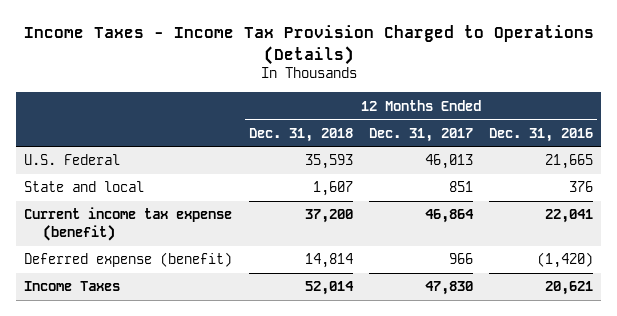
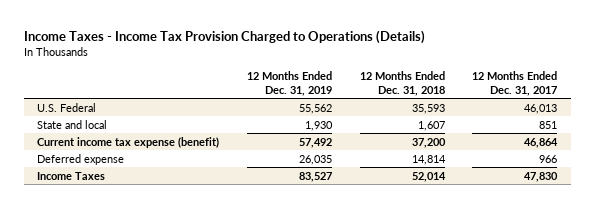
[488,127,593,142] Dec. 31, 2016 -> none
none -> [247,71,333,96] 12 Months Ended Dec. 31, 2019
[24,252,233,268] Deferred expense (benefit) -> [37,153,125,165] Deferred expense

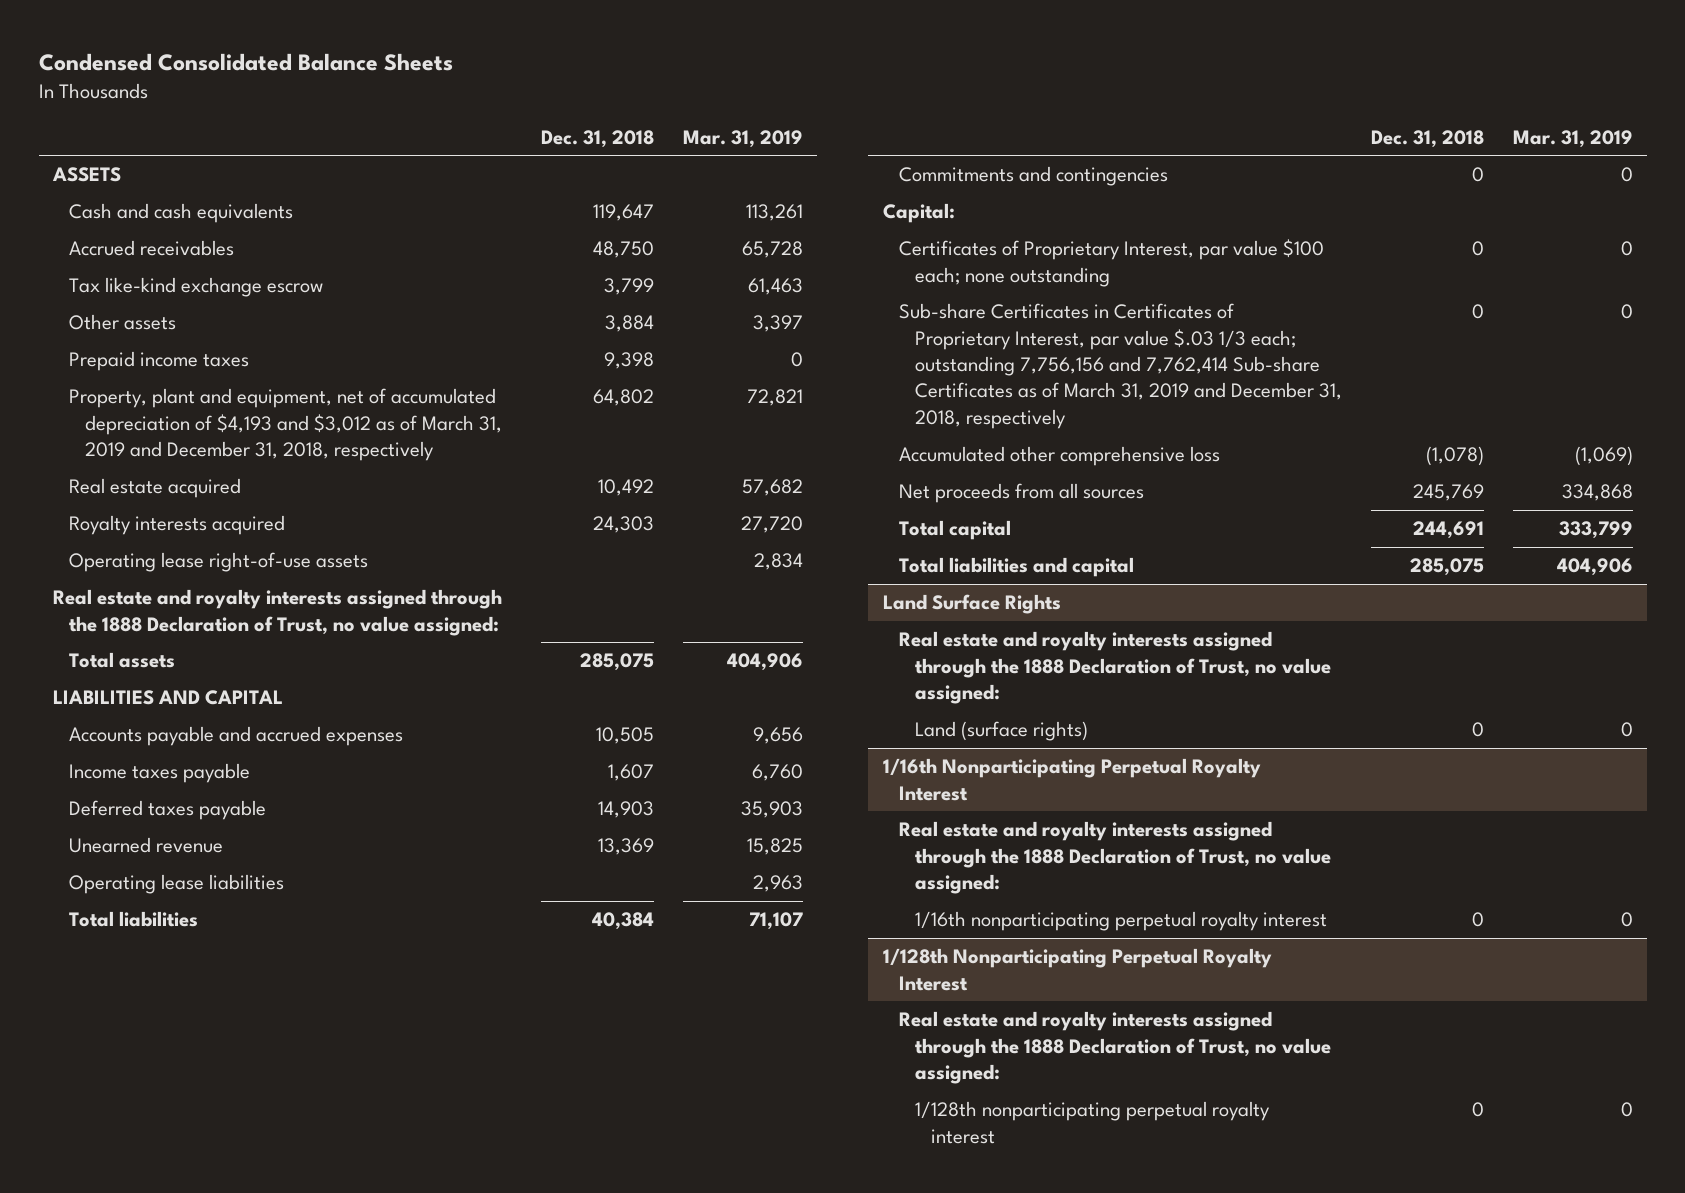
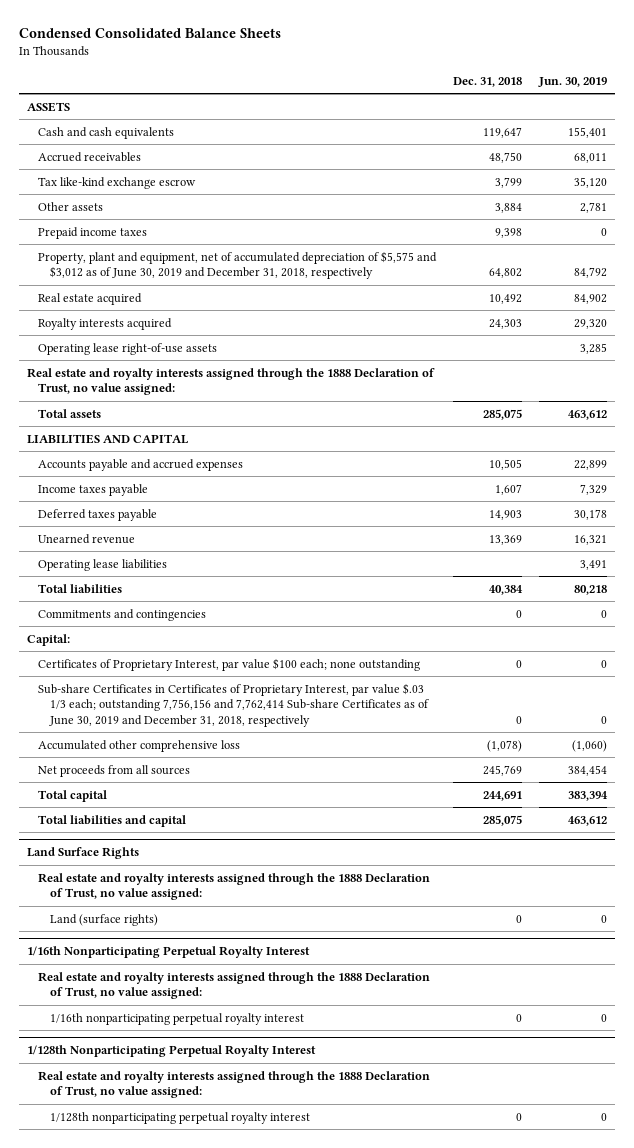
[682,129,803,148] Mar. 31, 2019 -> none
none -> [537,76,607,87] Jun. 30, 2019
[69,388,503,462] Property, plant and equipment, net of accumulated depreciation of $4,193 and $3,012 as of March 31, 2019 and December 31, 2018, respectively -> [38,250,438,280] Property, plant and equipment, net of accumulated depreciation of $5,575 and $3,012 as of June 30, 2019 and December 31, 2018, respectively
[898,303,1343,429] Sub-share Certificates in Certificates of Proprietary Interest, par value $.03 1/3 each; outstanding 7,756,156 and 7,762,414 Sub-share Certificates as of March 31, 2019 and December 31, 2018, respectively -> [38,682,429,727] Sub-share Certificates in Certificates of Proprietary Interest, par value $.03 1/3 each; outstanding 7,756,156 and 7,762,414 Sub-share Certificates as of June 30, 2019 and December 31, 2018, respectively

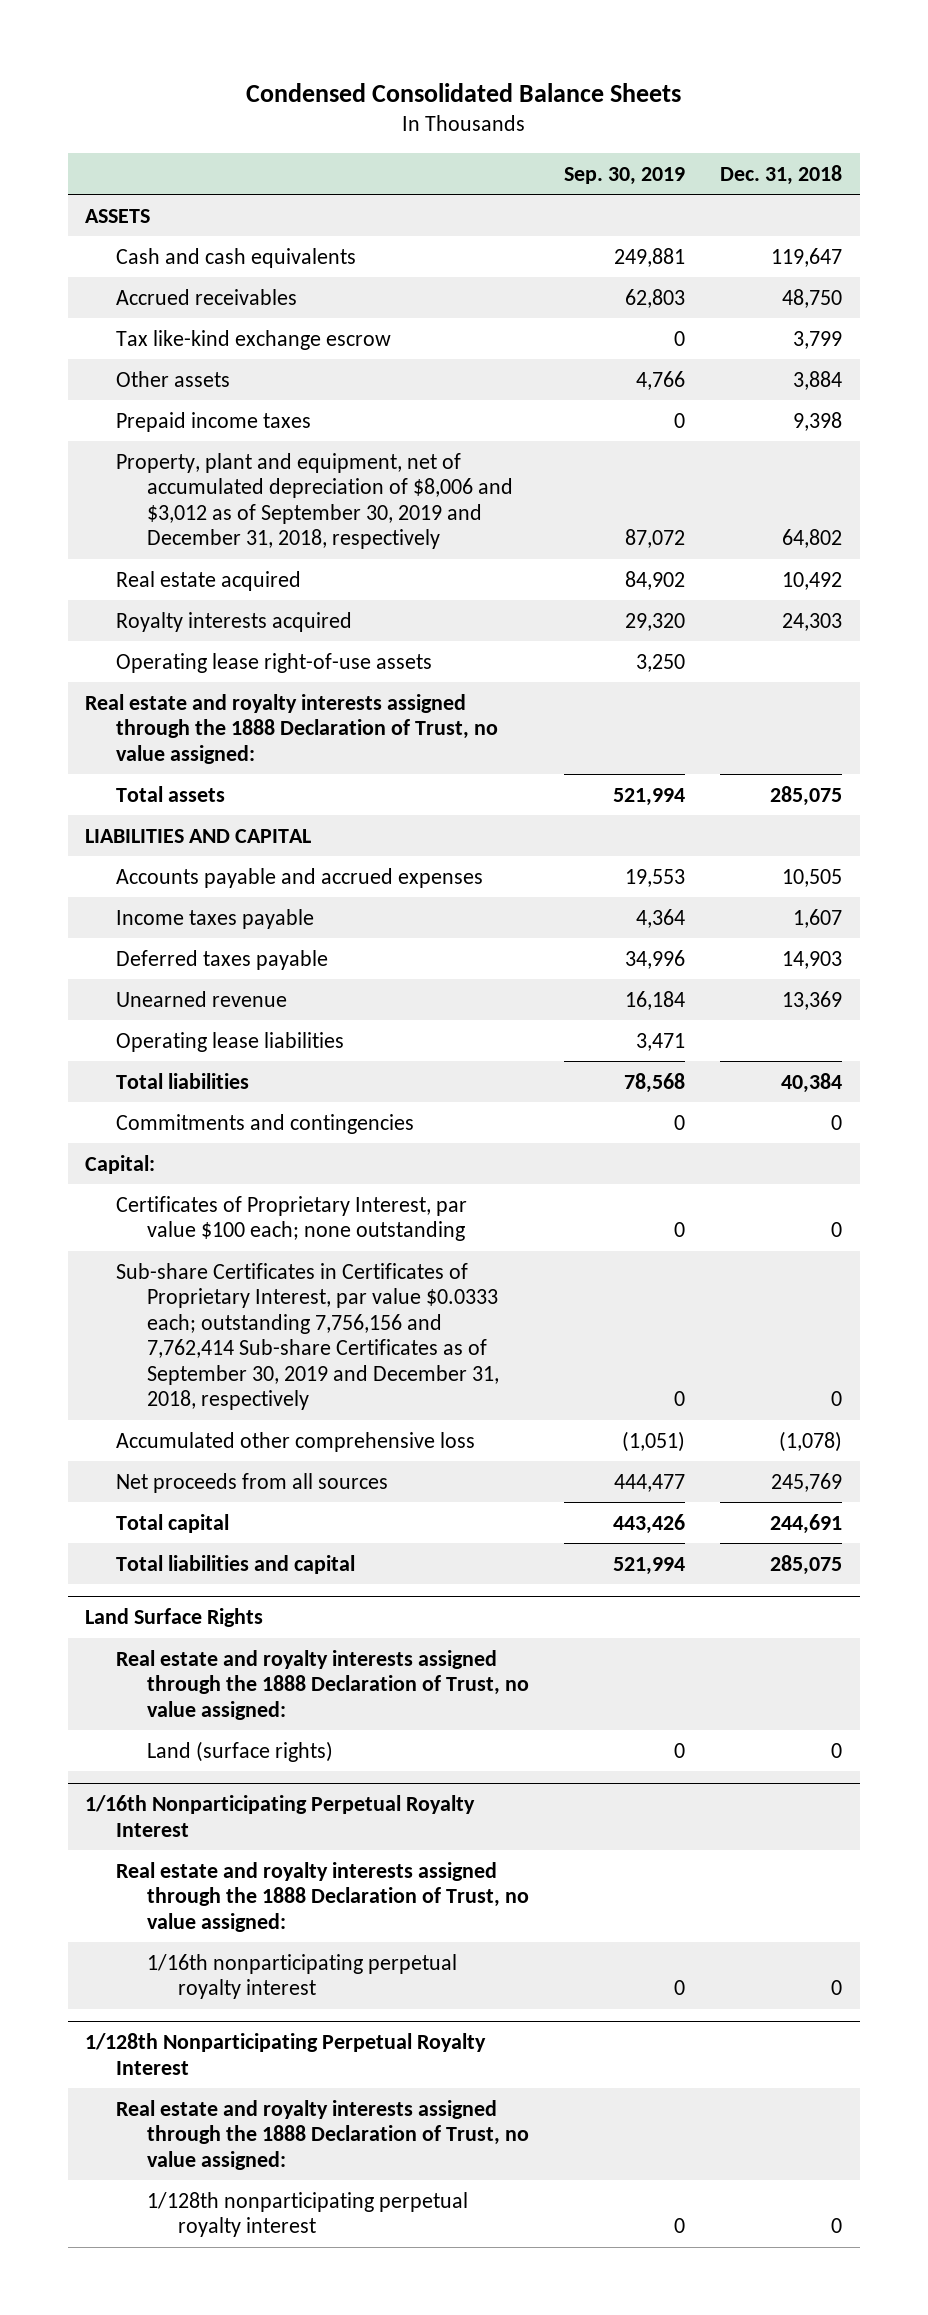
[537,76,607,87] Jun. 30, 2019 -> none
none -> [564,167,686,186] Sep. 30, 2019
[38,250,438,280] Property, plant and equipment, net of accumulated depreciation of $5,575 and $3,012 as of June 30, 2019 and December 31, 2018, respectively -> [116,452,514,550] Property, plant and equipment, net of accumulated depreciation of $8,006 and $3,012 as of September 30, 2019 and December 31, 2018, respectively
[38,682,429,727] Sub-share Certificates in Certificates of Proprietary Interest, par value $.03 1/3 each; outstanding 7,756,156 and 7,762,414 Sub-share Certificates as of June 30, 2019 and December 31, 2018, respectively -> [116,1262,500,1411] Sub-share Certificates in Certificates of Proprietary Interest, par value $0.0333 each; outstanding 7,756,156 and 7,762,414 Sub-share Certificates as of September 30, 2019 and December 31, 2018, respectively

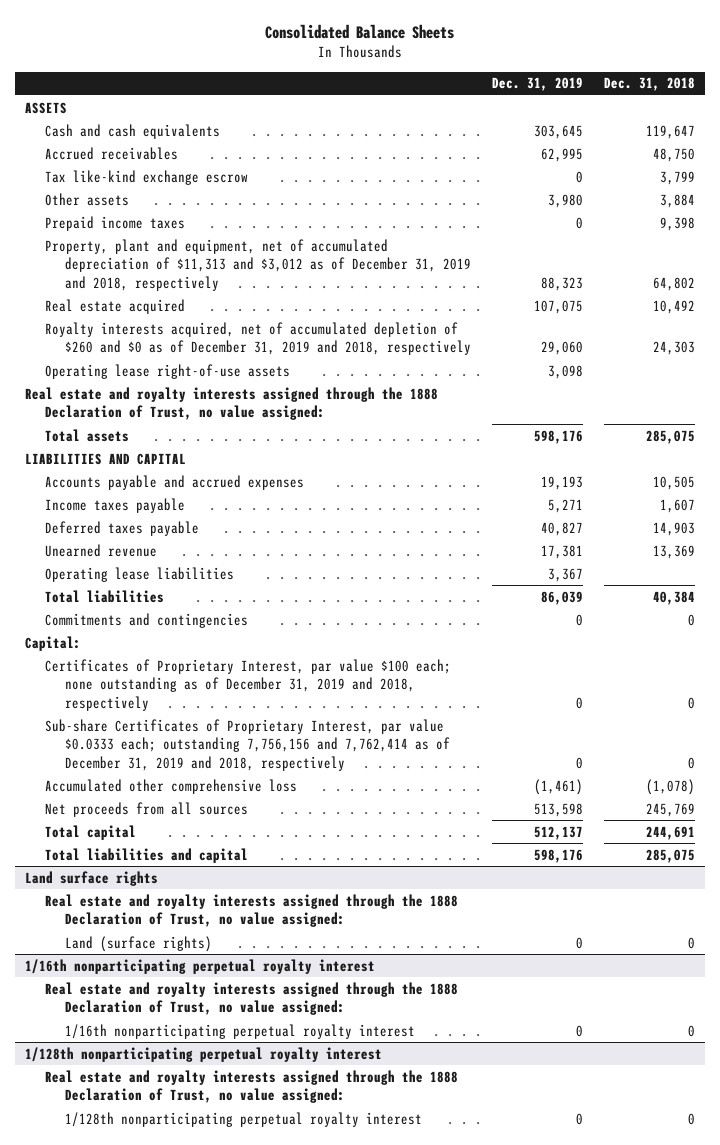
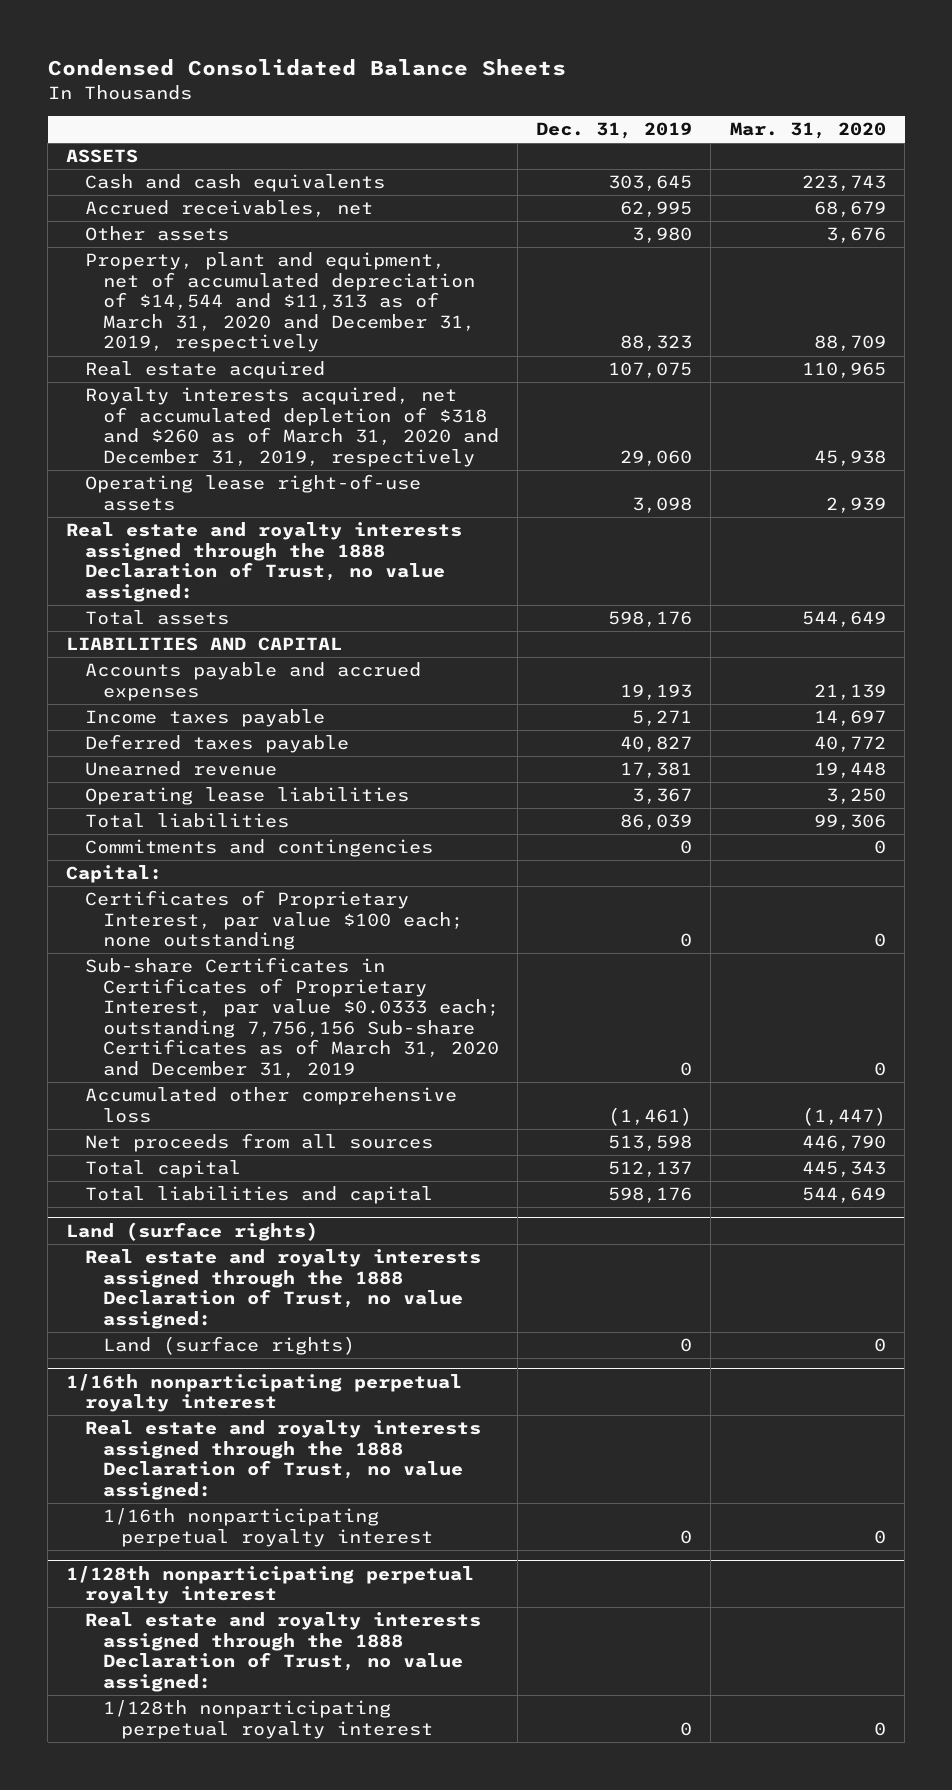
[265,23,455,39] Consolidated Balance Sheets -> [47,58,566,76] Condensed Consolidated Balance Sheets
[603,77,695,92] Dec. 31, 2018 -> none
none -> [729,122,886,140] Mar. 31, 2020
[45,169,249,185] Tax like-kind exchange escrow -> none
[45,146,179,160] Accrued receivables -> [84,200,373,218] Accrued receivables, net
[45,215,186,231] Prepaid income taxes -> none
[45,238,472,291] Property, plant and equipment, net of accumulated depreciation of $11,313 and $3,012 as of December 31, 2019 and 2018, respectively -> [84,252,475,353] Property, plant and equipment, net of accumulated depreciation of $14,544 and $11,313 as of March 31, 2020 and December 31, 2019, respectively
[45,321,472,356] Royalty interests acquired, net of accumulated depletion of $260 and $0 as of December 31, 2019 and 2018, respectively -> [84,387,499,467] Royalty interests acquired, net of accumulated depletion of $318 and $260 as of March 31, 2020 and December 31, 2019, respectively
[45,658,452,711] Certificates of Proprietary Interest, par value $100 each; none outstanding as of December 31, 2019 and 2018, respectively -> [84,890,463,951] Certificates of Proprietary Interest, par value $100 each; none outstanding
[45,718,451,771] Sub-share Certificates of Proprietary Interest, par value $0.0333 each; outstanding 7,756,156 and 7,762,414 as of December 31, 2019 and 2018, respectively -> [84,957,499,1079] Sub-share Certificates in Certificates of Proprietary Interest, par value $0.0333 each; outstanding 7,756,156 Sub-share Certificates as of March 31, 2020 and December 31, 2019
[25,870,159,886] Land surface rights -> [66,1221,319,1241] Land (surface rights)

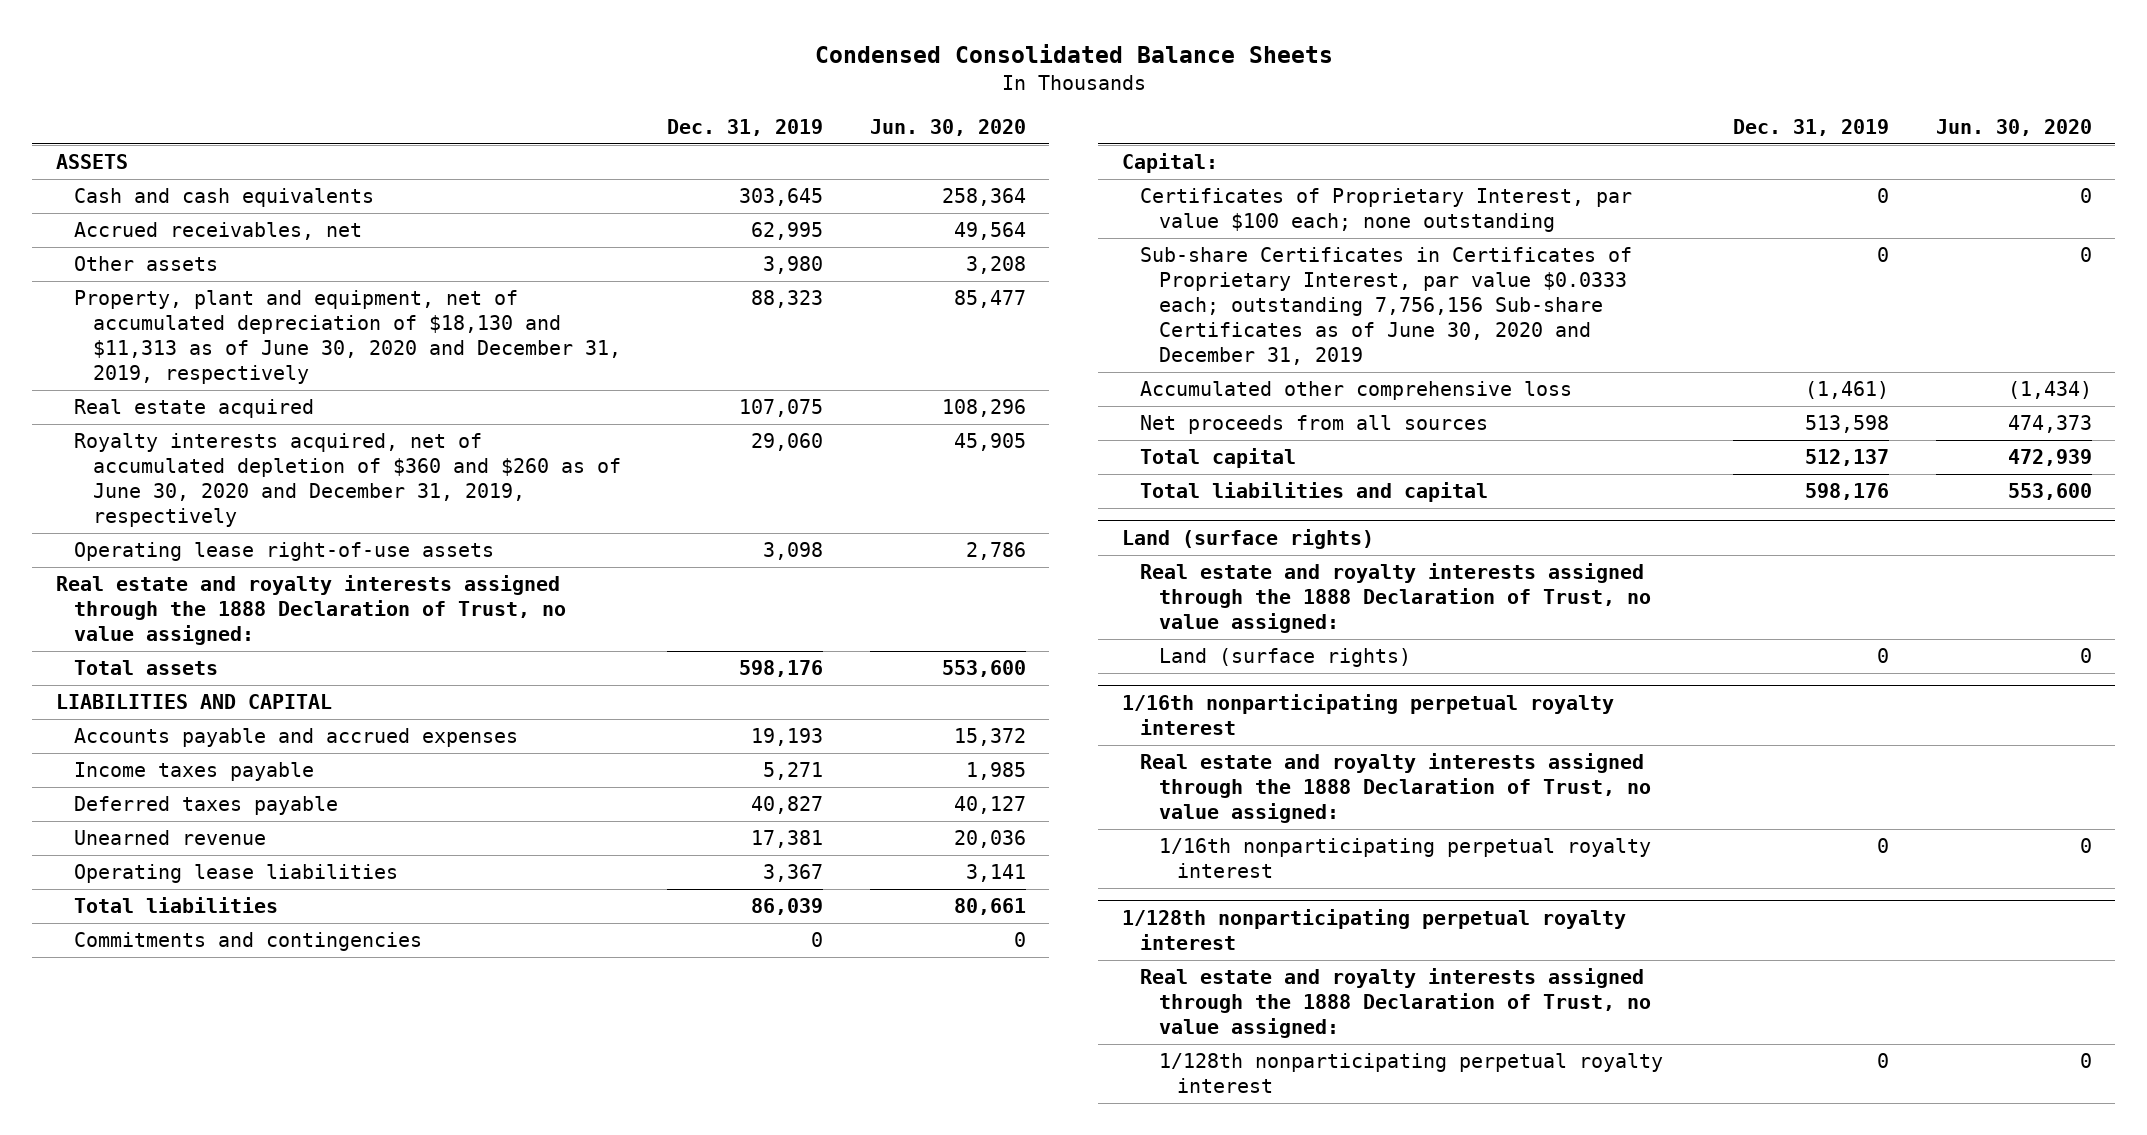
[729,122,886,140] Mar. 31, 2020 -> none
none -> [869,118,1026,136] Jun. 30, 2020
[84,252,475,353] Property, plant and equipment, net of accumulated depreciation of $14,544 and $11,313 as of March 31, 2020 and December 31, 2019, respectively -> [74,290,621,385] Property, plant and equipment, net of accumulated depreciation of $18,130 and $11,313 as of June 30, 2020 and December 31, 2019, respectively
[84,387,499,467] Royalty interests acquired, net of accumulated depletion of $318 and $260 as of March 31, 2020 and December 31, 2019, respectively -> [74,433,621,528] Royalty interests acquired, net of accumulated depletion of $360 and $260 as of June 30, 2020 and December 31, 2019, respectively
[84,957,499,1079] Sub-share Certificates in Certificates of Proprietary Interest, par value $0.0333 each; outstanding 7,756,156 Sub-share Certificates as of March 31, 2020 and December 31, 2019 -> [1140,247,1633,366] Sub-share Certificates in Certificates of Proprietary Interest, par value $0.0333 each; outstanding 7,756,156 Sub-share Certificates as of June 30, 2020 and December 31, 2019

